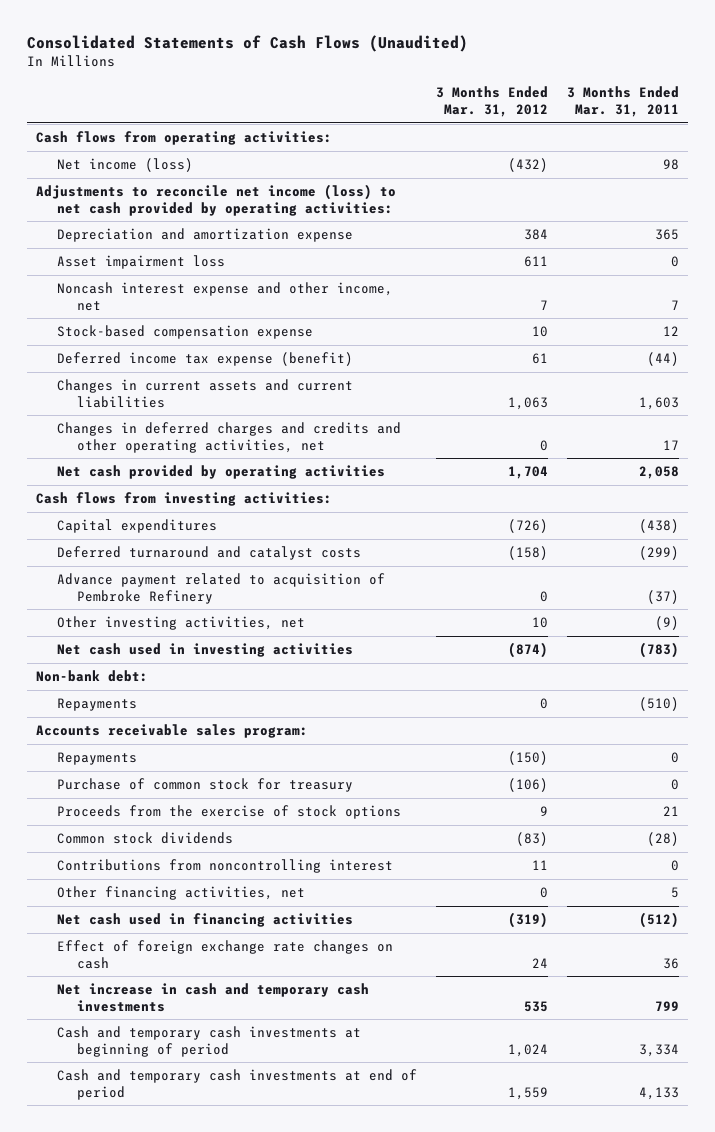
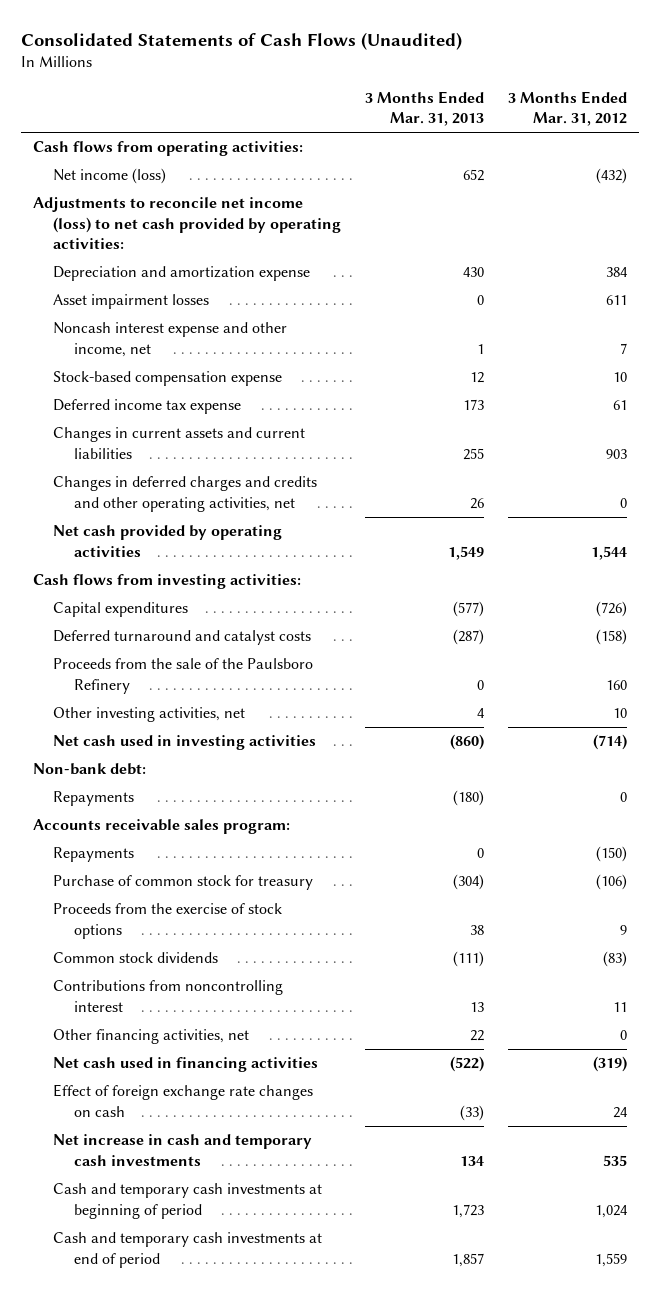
[566,86,679,118] 3 Months Ended Mar. 31, 2011 -> none
none -> [365,90,485,127] 3 Months Ended Mar. 31, 2013
[56,254,225,269] Asset impairment loss -> [53,294,210,310] Asset impairment losses
[56,351,353,366] Deferred income tax expense (benefit) -> [53,399,242,415] Deferred income tax expense
[507,396,548,410] 1,063 -> [605,448,627,459] 903
[507,465,548,479] 1,704 -> [590,545,627,560] 1,544
[56,572,385,604] Advance payment related to acquisition of Pembroke Refinery -> none
none -> [53,658,314,694] Proceeds from the sale of the Paulsboro Refinery
[507,641,548,658] (874) -> [592,734,627,751] (714)

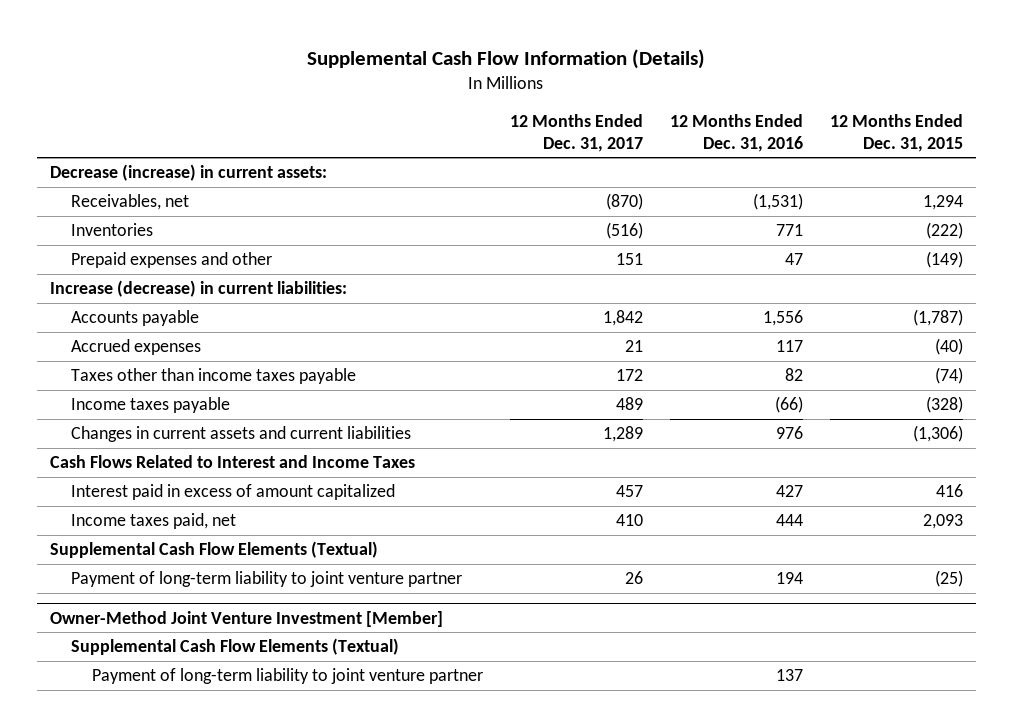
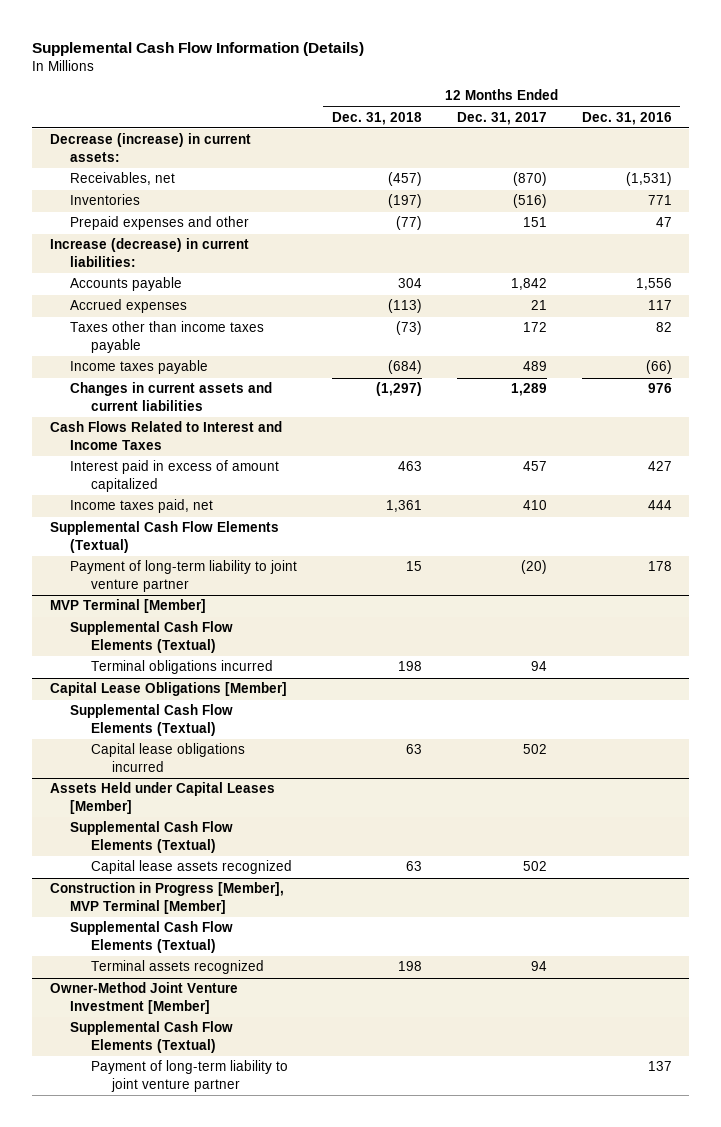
[829,114,963,152] 12 Months Ended Dec. 31, 2015 -> none
none -> [332,111,423,125] Dec. 31, 2018
[624,571,643,585] 26 -> [520,560,547,575] (20)
[775,572,803,585] 194 -> [647,561,672,572] 178
none -> [49,599,206,614] MVP Terminal [Member]
none -> [70,621,234,653] Supplemental Cash Flow Elements (Textual)
none -> [90,660,273,675] Terminal obligations incurred
none -> [49,682,287,697] Capital Lease Obligations [Member]
none -> [70,704,234,736] Supplemental Cash Flow Elements (Textual)
none -> [90,743,245,772] Capital lease obligations incurred
none -> [49,782,275,814] Assets Held under Capital Leases [Member]
none -> [70,821,234,853] Supplemental Cash Flow Elements (Textual)
none -> [90,860,292,875] Capital lease assets recognized
none -> [49,882,284,914] Construction in Progress [Member], MVP Terminal [Member]
none -> [70,921,234,953] Supplemental Cash Flow Elements (Textual)
none -> [90,960,264,975] Terminal assets recognized

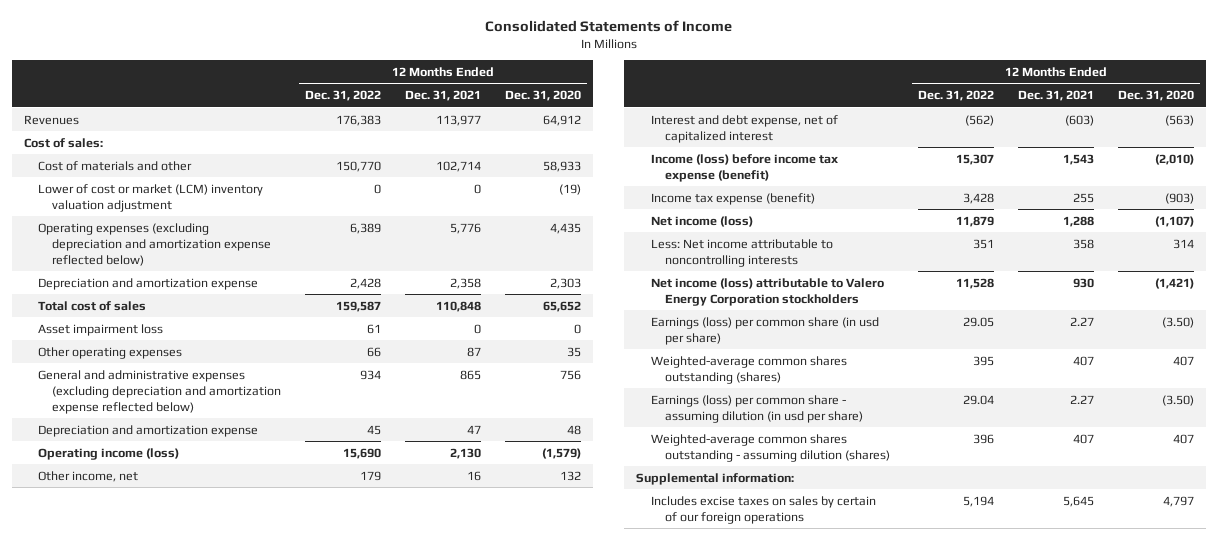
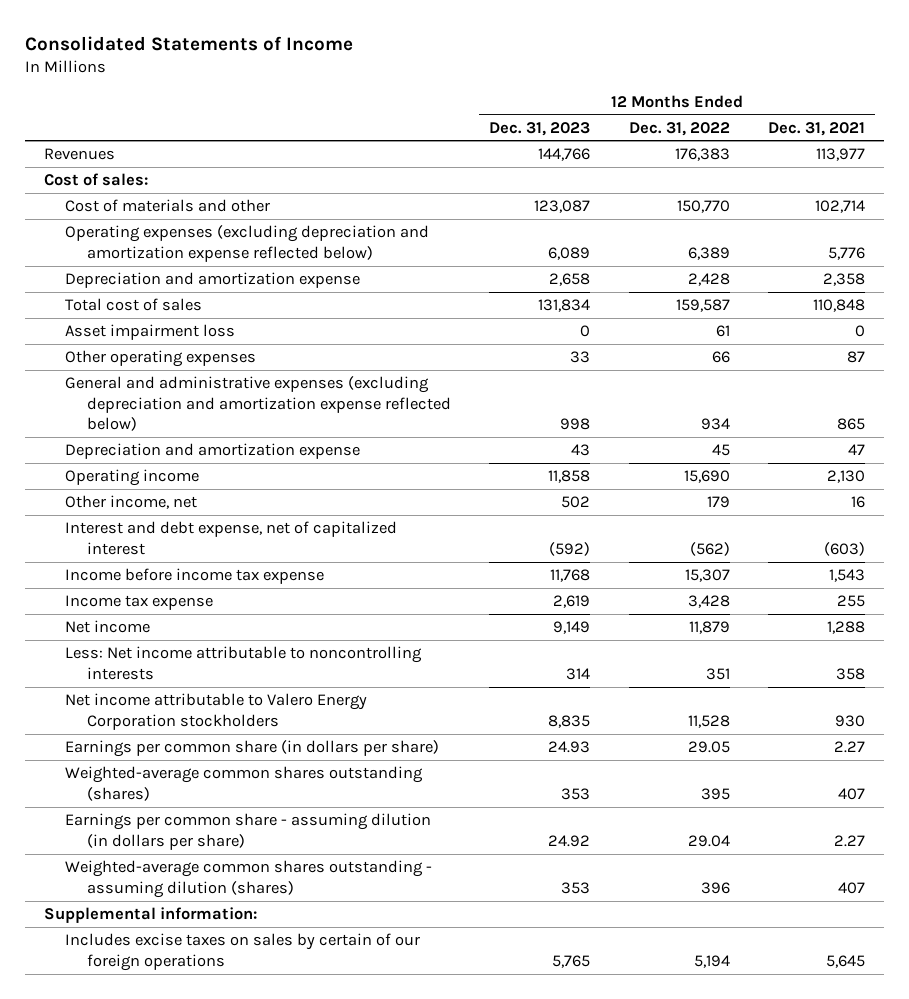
[505,90,582,102] Dec. 31, 2020 -> none
none -> [489,121,591,136] Dec. 31, 2023
[38,183,264,212] Lower of cost or market (LCM) inventory valuation adjustment -> none
[38,447,180,460] Operating income (loss) -> [65,469,200,487] Operating income
[650,153,838,182] Income (loss) before income tax expense (benefit) -> [65,568,325,585] Income before income tax expense
[650,192,815,205] Income tax expense (benefit) -> [65,595,214,611] Income tax expense
[650,215,753,227] Net income (loss) -> [65,620,151,634] Net income
[650,277,884,306] Net income (loss) attributable to Valero Energy Corporation stockholders -> [65,693,368,730] Net income attributable to Valero Energy Corporation stockholders
[650,316,879,345] Earnings (loss) per common share (in usd per share) -> [65,740,440,758] Earnings per common share (in dollars per share)
[650,394,864,423] Earnings (loss) per common share - assuming dilution (in usd per share) -> [65,813,432,850] Earnings per common share - assuming dilution (in dollars per share)

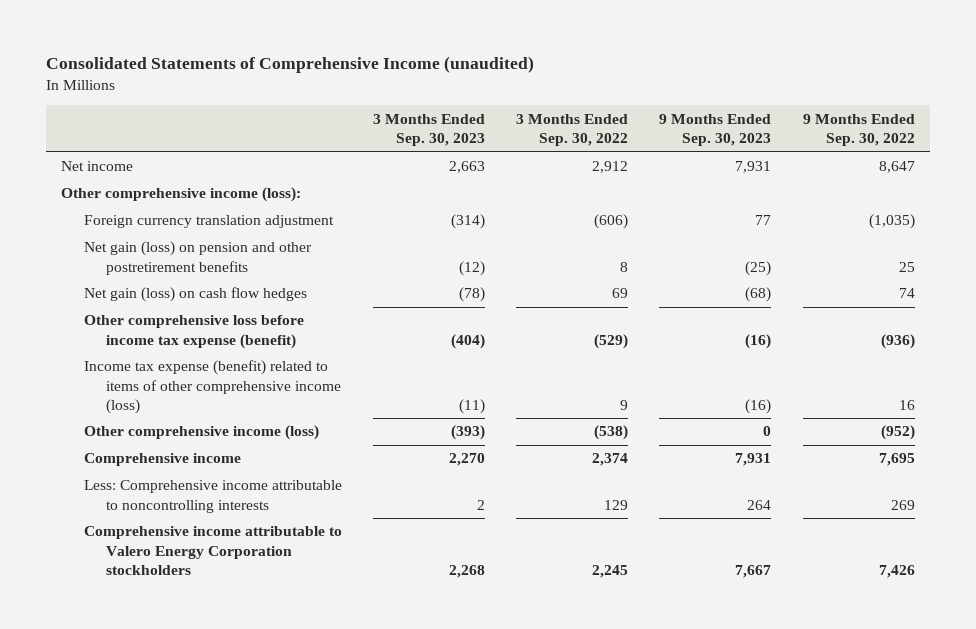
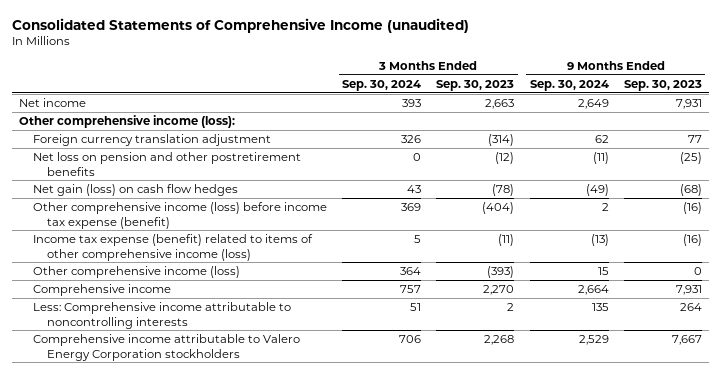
[516,113,629,146] 3 Months Ended Sep. 30, 2022 -> none
[802,113,915,146] 9 Months Ended Sep. 30, 2022 -> none
none -> [342,79,422,91] Sep. 30, 2024
none -> [529,79,609,91] Sep. 30, 2024
[83,241,312,275] Net gain (loss) on pension and other postretirement benefits -> [33,152,302,176] Net loss on pension and other postretirement benefits
[83,315,304,349] Other comprehensive loss before income tax expense (benefit) -> [33,202,328,229] Other comprehensive income (loss) before income tax expense (benefit)

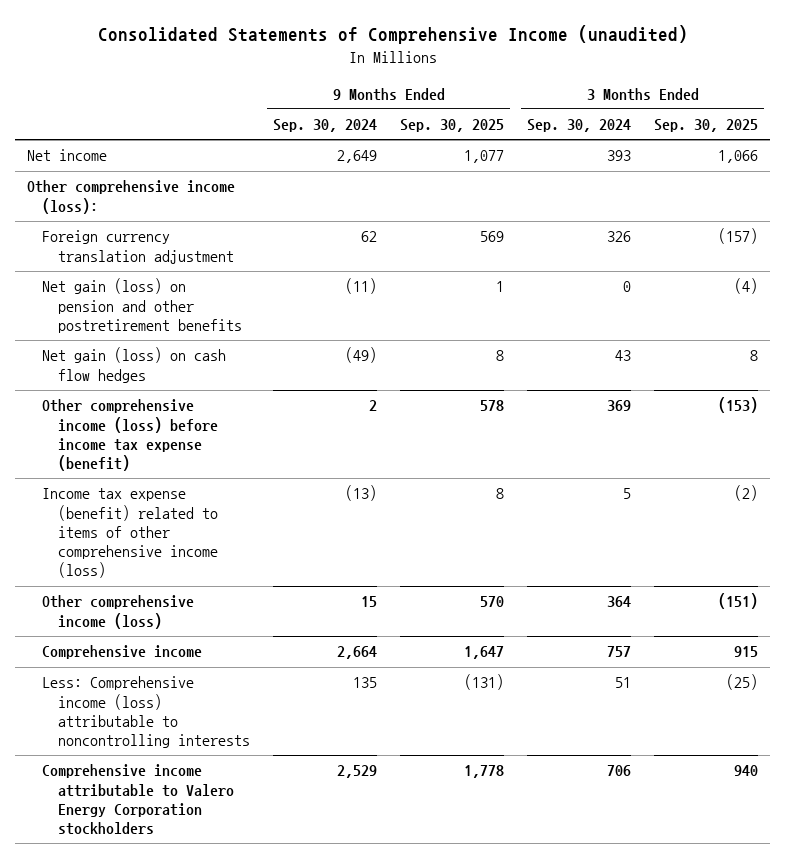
[436,79,515,91] Sep. 30, 2023 -> none
[623,79,702,91] Sep. 30, 2023 -> none
none -> [400,119,505,133] Sep. 30, 2025
none -> [654,119,759,133] Sep. 30, 2025
[33,152,302,176] Net loss on pension and other postretirement benefits -> [42,278,242,333] Net gain (loss) on pension and other postretirement benefits
[33,302,292,329] Less: Comprehensive income attributable to noncontrolling interests -> [42,676,250,749] Less: Comprehensive income (loss) attributable to noncontrolling interests

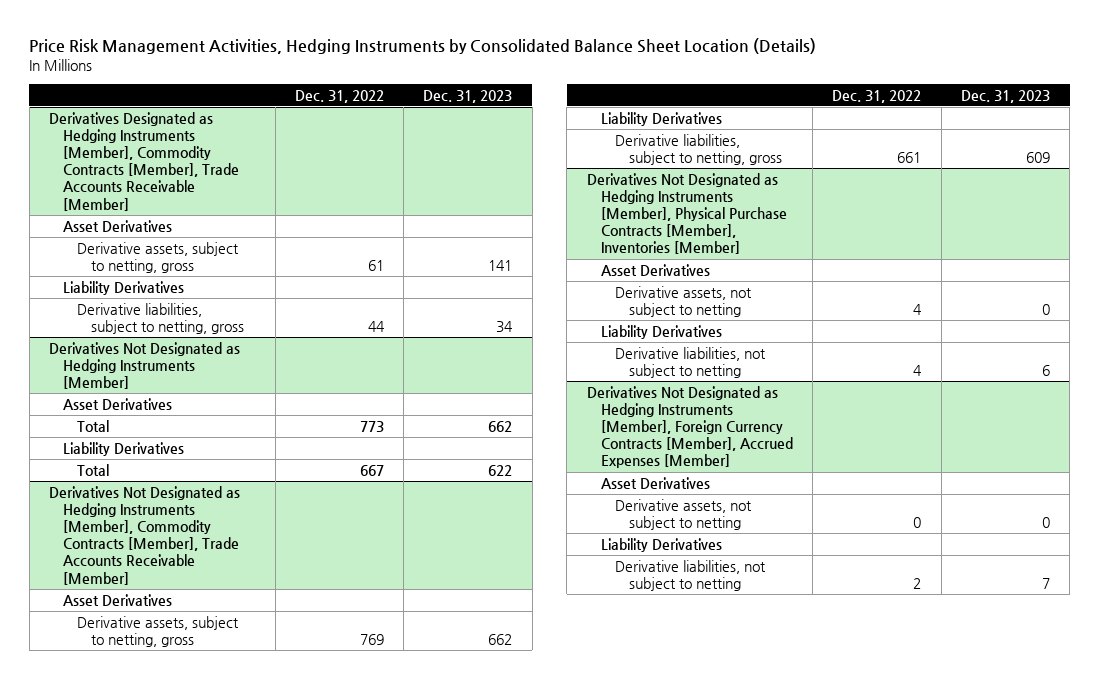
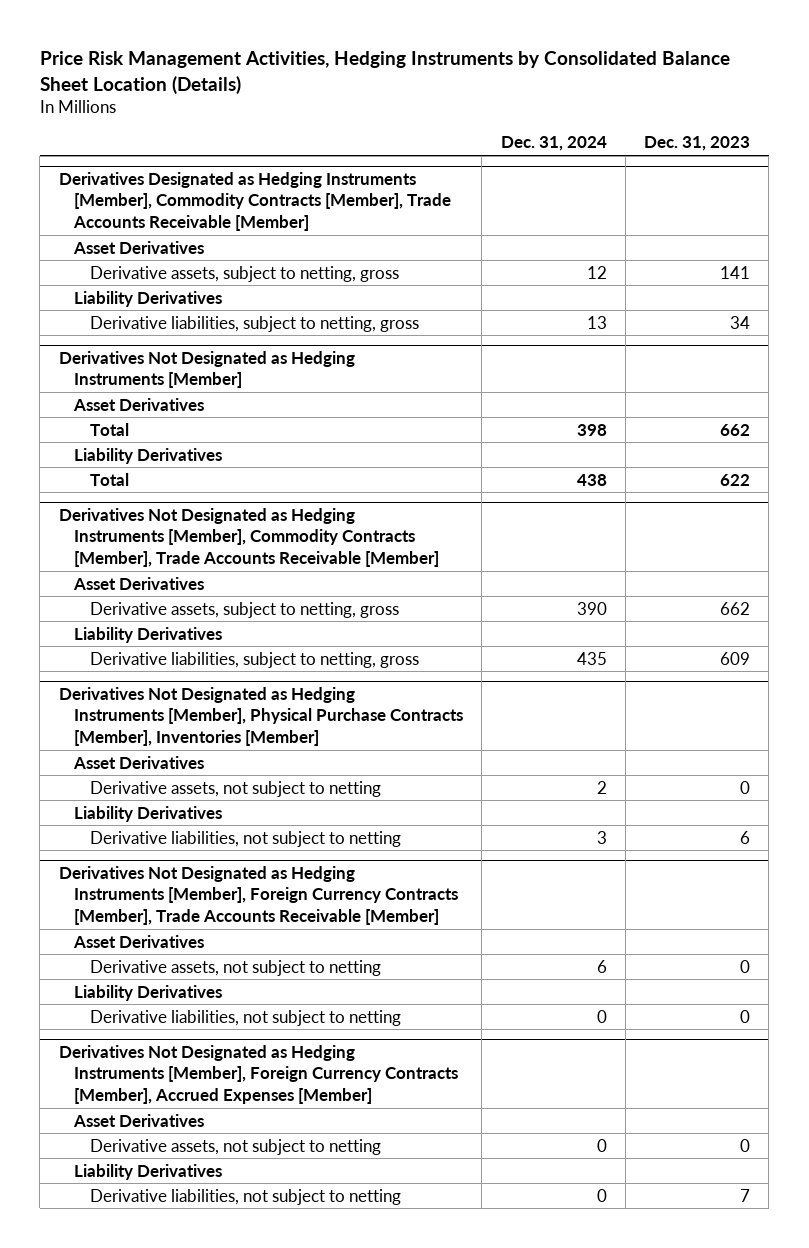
[294,89,384,103] Dec. 31, 2022 -> none
none -> [500,136,607,152] Dec. 31, 2024
none -> [58,866,459,925] Derivatives Not Designated as Hedging Instruments [Member], Foreign Currency Contracts [Member], Trade Accounts Receivable [Member]
none -> [73,934,205,948] Asset Derivatives
none -> [89,959,381,976] Derivative assets, not subject to netting
none -> [74,984,223,1001] Liability Derivatives
none -> [89,1009,401,1026] Derivative liabilities, not subject to netting

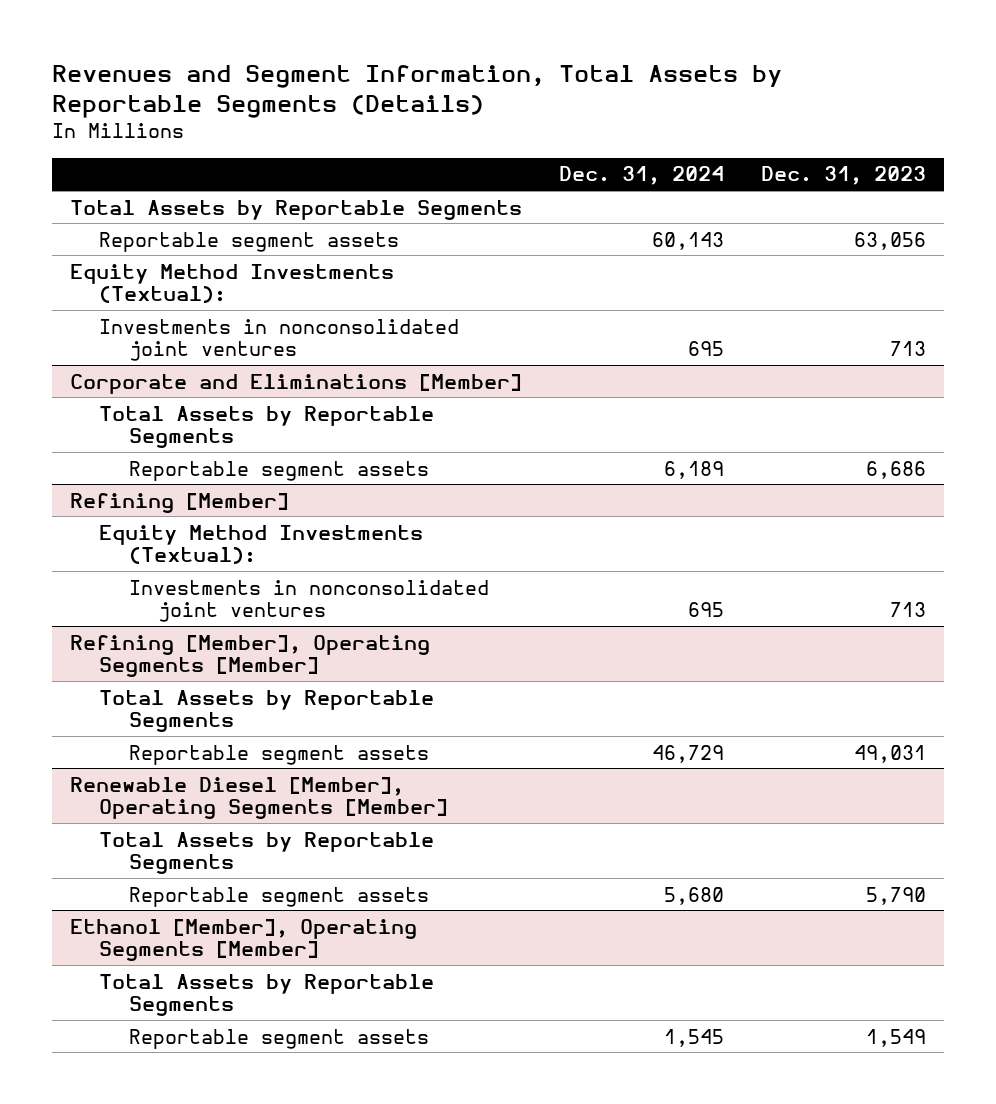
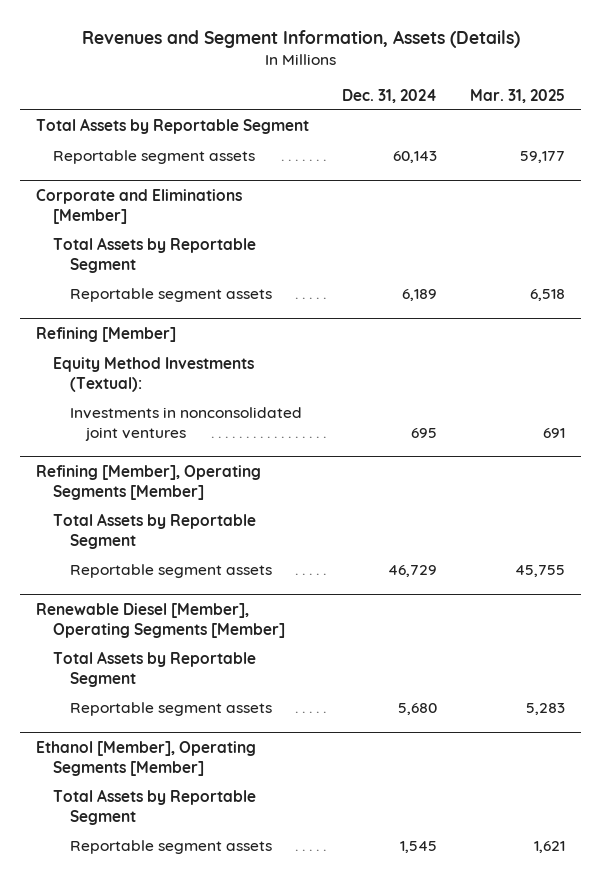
[51,64,782,118] Revenues and Segment Information, Total Assets by Reportable Segments (Details) -> [81,29,520,48] Revenues and Segment Information, Assets (Details)
[760,166,926,186] Dec. 31, 2023 -> none
none -> [470,88,566,103] Mar. 31, 2025
[70,199,523,220] Total Assets by Reportable Segments -> [36,118,310,135] Total Assets by Reportable Segment
[70,263,395,303] Equity Method Investments (Textual): -> none
[99,318,460,361] Investments in nonconsolidated joint ventures -> none
[99,405,435,448] Total Assets by Reportable Segments -> [53,237,257,273] Total Assets by Reportable Segment
[99,689,435,732] Total Assets by Reportable Segments -> [53,513,257,549] Total Assets by Reportable Segment
[99,831,435,874] Total Assets by Reportable Segments -> [53,651,257,687] Total Assets by Reportable Segment
[99,973,435,1016] Total Assets by Reportable Segments -> [53,789,257,825] Total Assets by Reportable Segment

